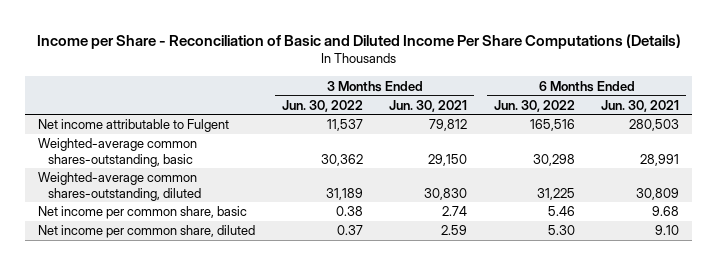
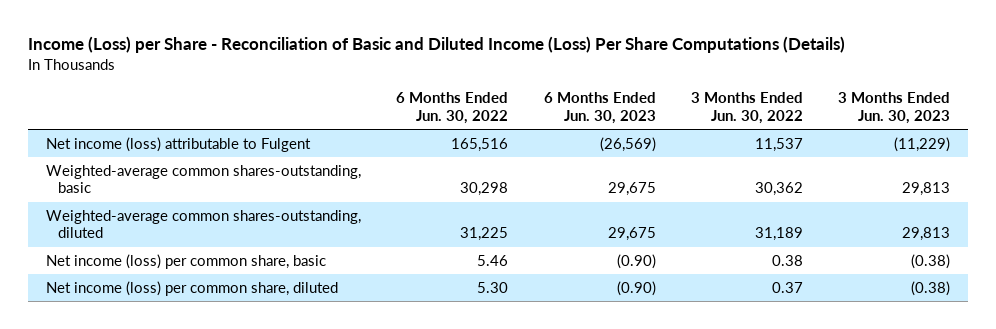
[36,33,681,49] Income per Share - Reconciliation of Basic and Diluted Income Per Share Computations (Details) -> [28,36,846,54] Income (Loss) per Share - Reconciliation of Basic and Diluted Income (Loss) Per Share Computations (Details)
[389,99,468,112] Jun. 30, 2021 -> none
[601,99,680,112] Jun. 30, 2021 -> none
none -> [543,91,656,124] 6 Months Ended Jun. 30, 2023
none -> [838,91,951,124] 3 Months Ended Jun. 30, 2023
[38,119,230,133] Net income attributable to Fulgent -> [45,136,311,152] Net income (loss) attributable to Fulgent
[38,206,248,220] Net income per common share, basic -> [45,253,326,269] Net income (loss) per common share, basic
[38,225,256,239] Net income per common share, diluted -> [45,280,338,296] Net income (loss) per common share, diluted

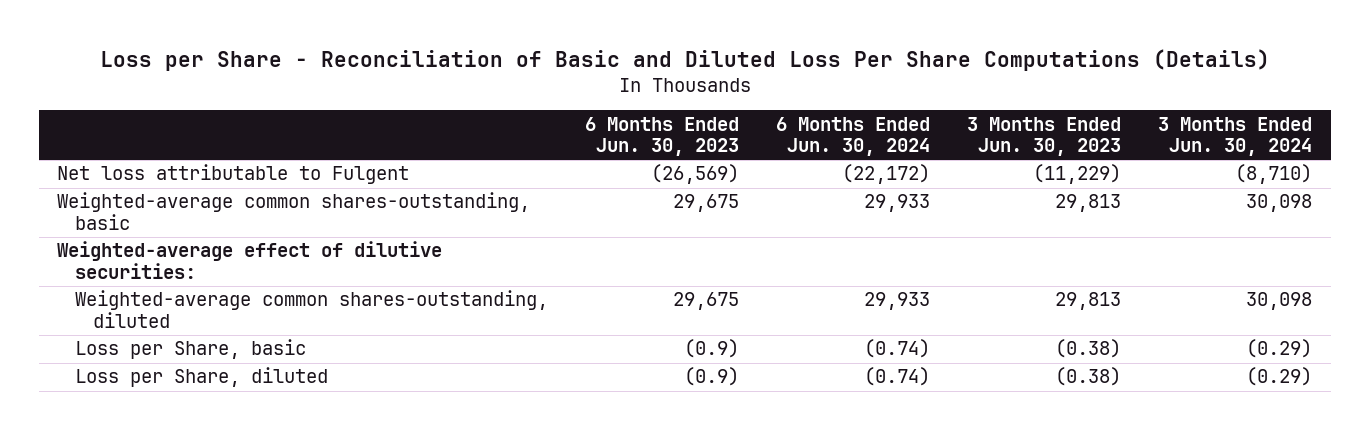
[28,36,846,54] Income (Loss) per Share - Reconciliation of Basic and Diluted Income (Loss) Per Share Computations (Details) -> [99,49,1270,72] Loss per Share - Reconciliation of Basic and Diluted Loss Per Share Computations (Details)
[396,91,509,124] 6 Months Ended Jun. 30, 2022 -> none
[690,91,803,124] 3 Months Ended Jun. 30, 2022 -> none
none -> [776,116,931,157] 6 Months Ended Jun. 30, 2024
none -> [1158,116,1313,157] 3 Months Ended Jun. 30, 2024
[45,136,311,152] Net income (loss) attributable to Fulgent -> [57,164,410,185] Net loss attributable to Fulgent
none -> [57,241,443,279] Weighted-average effect of dilutive securities:
[45,253,326,269] Net income (loss) per common share, basic -> [74,339,306,360] Loss per Share, basic
[616,253,656,269] (0.90) -> [684,339,740,359] (0.9)
[45,280,338,296] Net income (loss) per common share, diluted -> [74,367,328,388] Loss per Share, diluted
[616,280,656,296] (0.90) -> [684,367,740,387] (0.9)

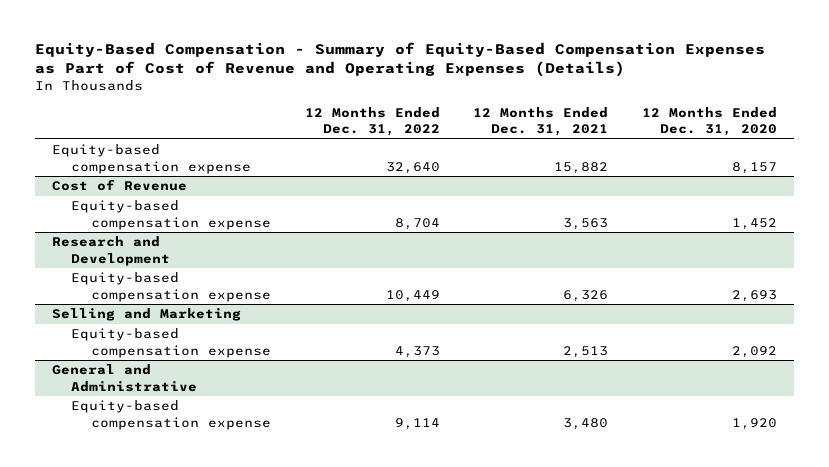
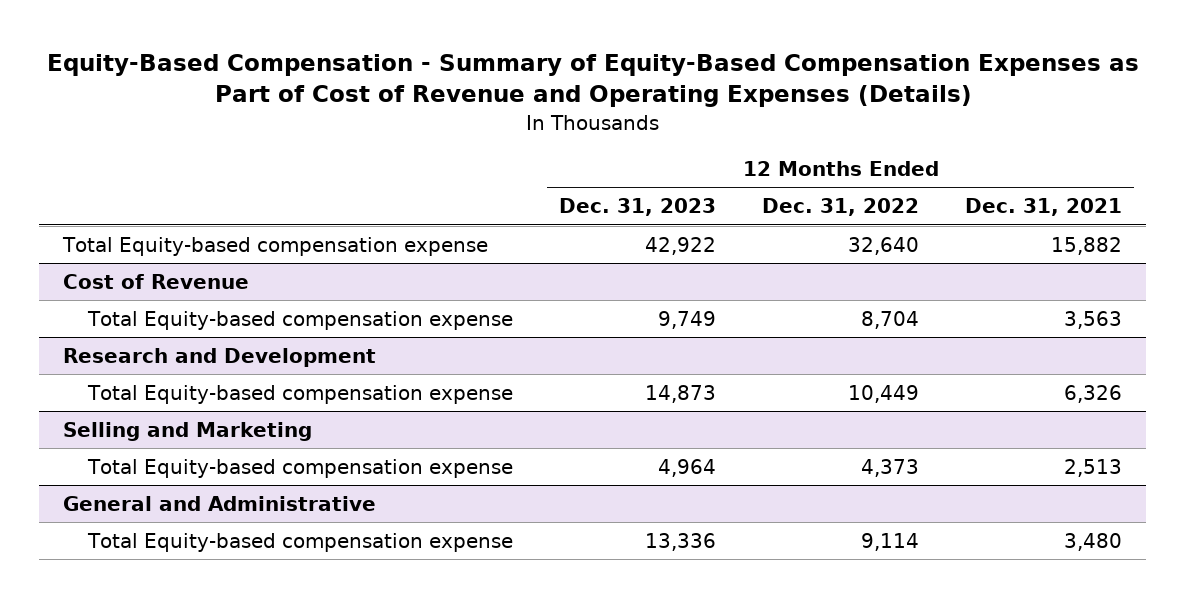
[642,106,778,136] 12 Months Ended Dec. 31, 2020 -> none
none -> [558,198,716,217] Dec. 31, 2023
[51,144,252,174] Equity-based compensation expense -> [61,237,488,257] Total Equity-based compensation expense
[71,200,272,230] Equity-based compensation expense -> [86,311,513,331] Total Equity-based compensation expense
[71,272,272,302] Equity-based compensation expense -> [86,385,513,405] Total Equity-based compensation expense
[71,328,272,358] Equity-based compensation expense -> [86,459,513,479] Total Equity-based compensation expense
[71,400,272,430] Equity-based compensation expense -> [86,533,513,553] Total Equity-based compensation expense

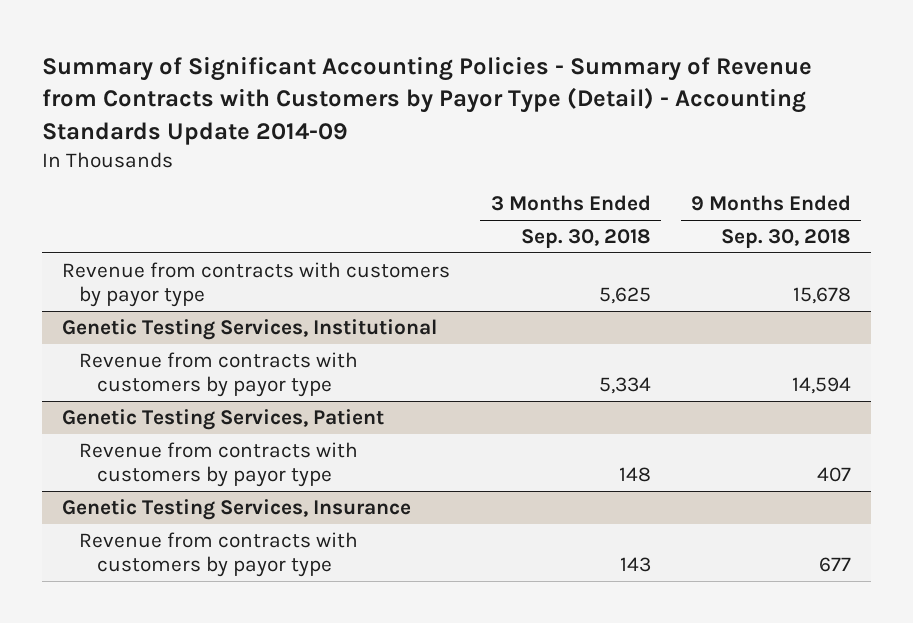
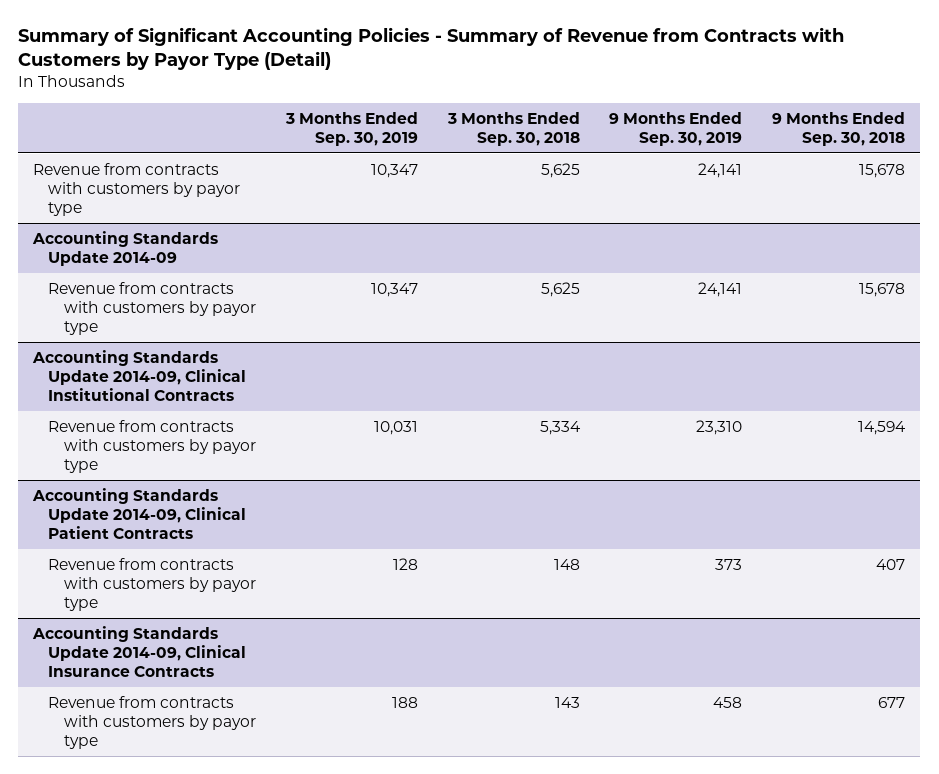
[41,56,812,145] Summary of Significant Accounting Policies - Summary of Revenue from Contracts with Customers by Payor Type (Detail) - Accounting Standards Update 2014-09 -> [18,27,845,71] Summary of Significant Accounting Policies - Summary of Revenue from Contracts with Customers by Payor Type (Detail)
none -> [284,111,418,146] 3 Months Ended Sep. 30, 2019
none -> [609,111,743,146] 9 Months Ended Sep. 30, 2019
[62,318,438,340] Genetic Testing Services, Institutional -> none
none -> [32,230,219,267] Accounting Standards Update 2014-09
none -> [48,281,256,336] Revenue from contracts with customers by payor type
none -> [32,349,247,402] Accounting Standards Update 2014-09, Clinical Institutional Contracts
[62,408,385,430] Genetic Testing Services, Patient -> none
none -> [32,487,247,540] Accounting Standards Update 2014-09, Clinical Patient Contracts
[62,498,412,520] Genetic Testing Services, Insurance -> none
none -> [32,625,247,678] Accounting Standards Update 2014-09, Clinical Insurance Contracts

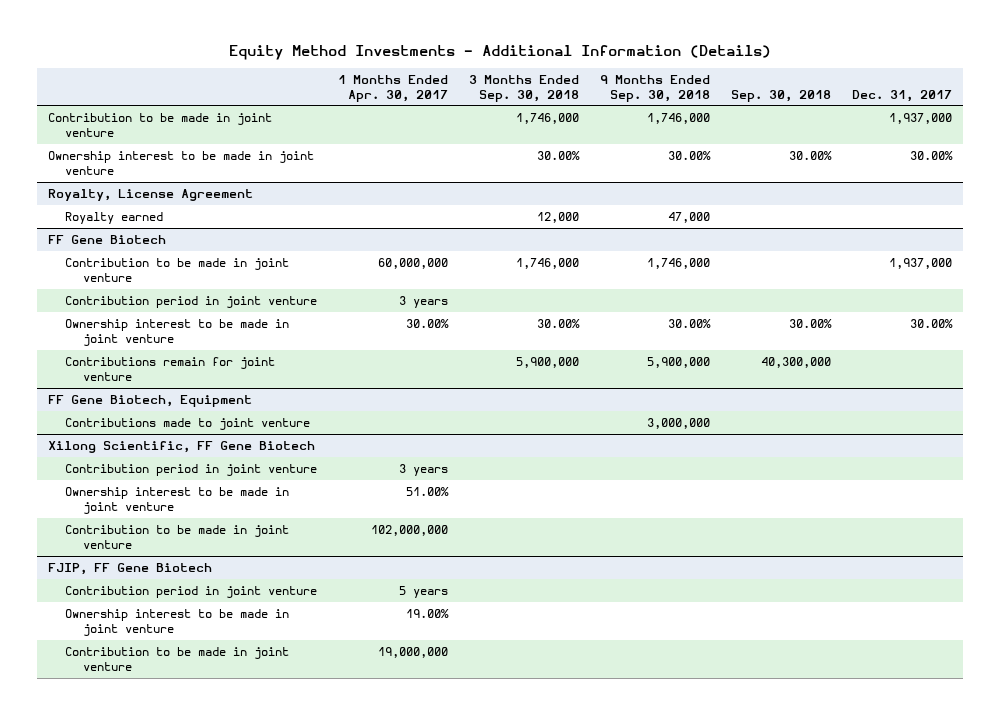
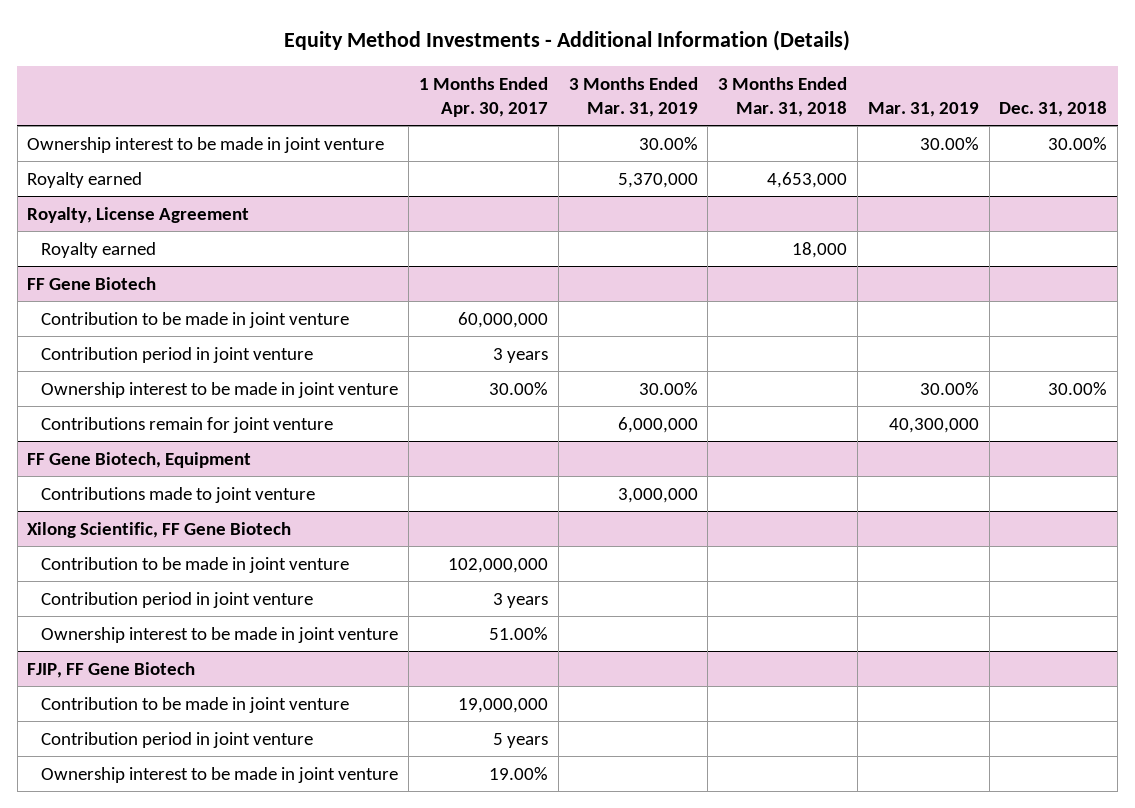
[469,74,580,102] 3 Months Ended Sep. 30, 2018 -> none
[600,74,711,102] 9 Months Ended Sep. 30, 2018 -> none
[731,89,832,102] Sep. 30, 2018 -> none
[852,89,953,102] Dec. 31, 2017 -> none
none -> [568,76,698,118] 3 Months Ended Mar. 31, 2019
none -> [718,76,848,118] 3 Months Ended Mar. 31, 2018
none -> [867,102,979,118] Mar. 31, 2019
none -> [999,101,1108,118] Dec. 31, 2018
[47,113,272,137] Contribution to be made in joint venture -> none
none -> [27,171,143,188] Royalty earned
[65,525,290,549] Contribution to be made in joint venture -> [41,556,350,573] Contribution to be made in joint venture
[65,647,290,671] Contribution to be made in joint venture -> [41,696,350,713] Contribution to be made in joint venture

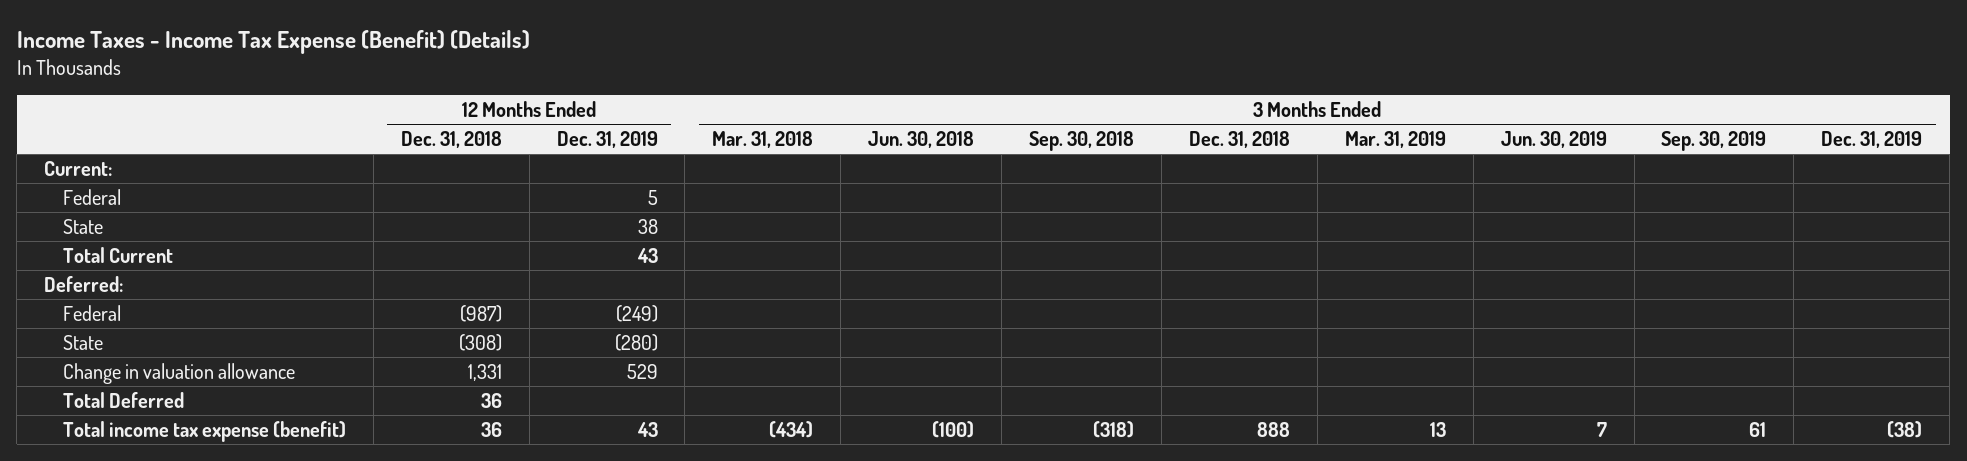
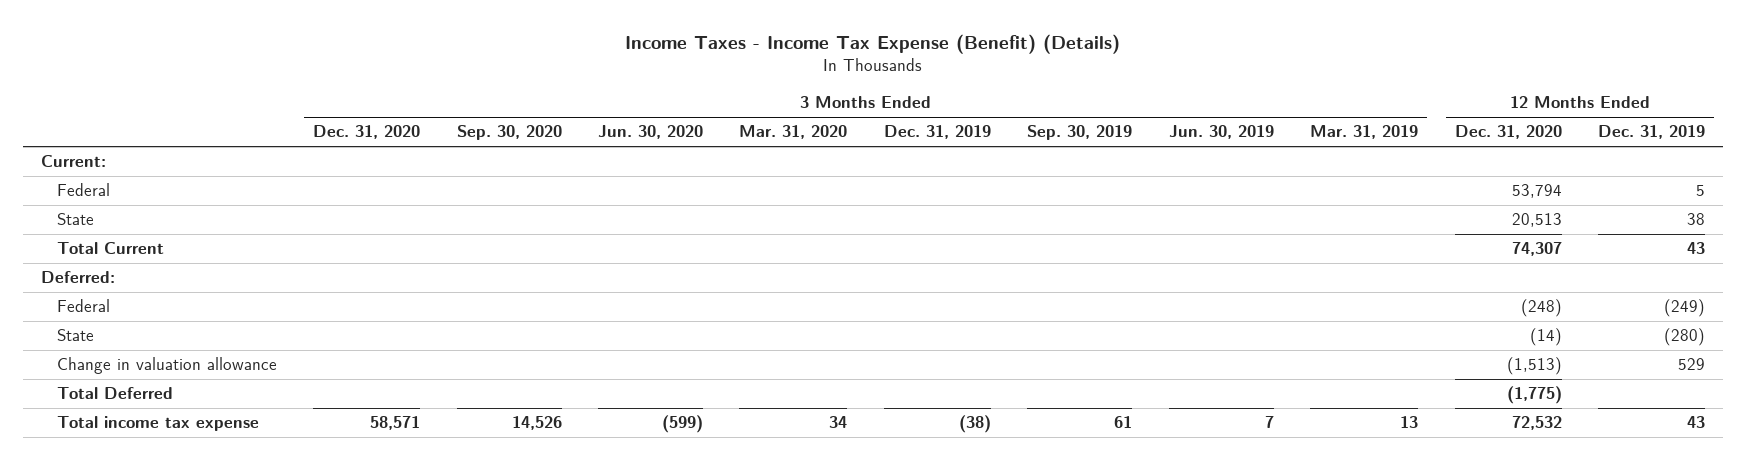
[400,131,502,149] Dec. 31, 2018 -> none
[712,131,814,149] Mar. 31, 2018 -> none
[868,131,975,149] Jun. 30, 2018 -> none
[1029,131,1135,152] Sep. 30, 2018 -> none
[1188,131,1290,149] Dec. 31, 2018 -> none
none -> [313,125,421,140] Dec. 31, 2020
none -> [456,125,562,141] Sep. 30, 2020
none -> [598,125,704,140] Jun. 30, 2020
none -> [739,125,848,140] Mar. 31, 2020
none -> [1454,125,1562,140] Dec. 31, 2020
[62,420,346,442] Total income tax expense (benefit) -> [56,416,259,432] Total income tax expense

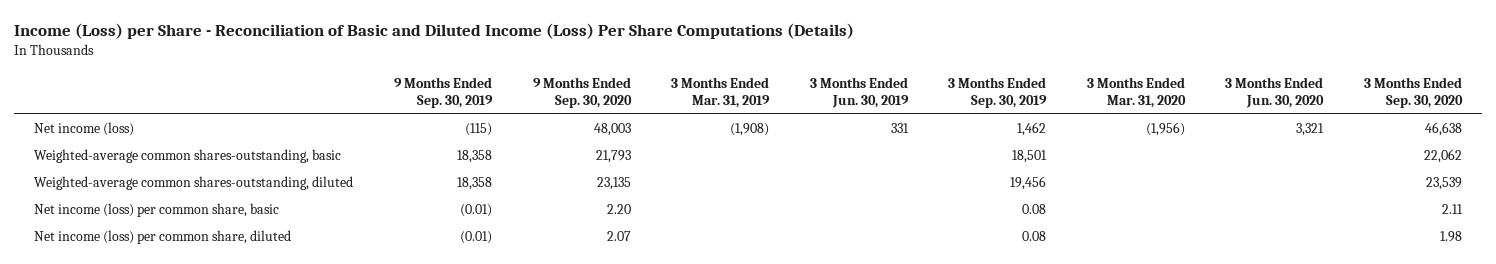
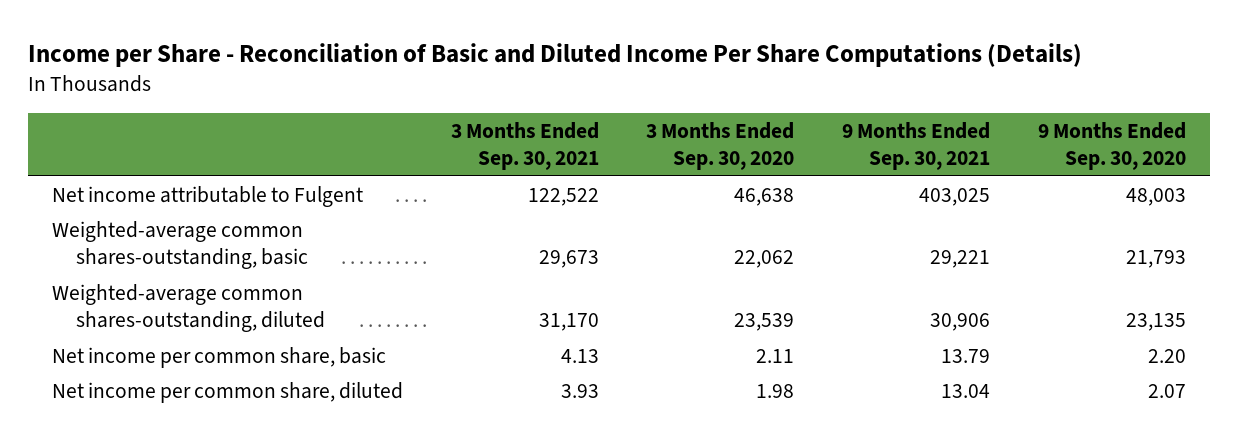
[14,23,855,40] Income (Loss) per Share - Reconciliation of Basic and Diluted Income (Loss) Per Share Computations (Details) -> [28,42,1083,67] Income per Share - Reconciliation of Basic and Diluted Income Per Share Computations (Details)
[394,76,494,109] 9 Months Ended Sep. 30, 2019 -> none
[671,76,771,109] 3 Months Ended Mar. 31, 2019 -> none
[809,76,909,109] 3 Months Ended Jun. 30, 2019 -> none
[948,76,1048,109] 3 Months Ended Sep. 30, 2019 -> none
[1086,76,1186,109] 3 Months Ended Mar. 31, 2020 -> none
[1225,76,1325,109] 3 Months Ended Jun. 30, 2020 -> none
none -> [450,121,599,171] 3 Months Ended Sep. 30, 2021
none -> [842,121,991,171] 9 Months Ended Sep. 30, 2021
[34,122,135,137] Net income (loss) -> [52,185,364,207] Net income attributable to Fulgent
[34,203,280,218] Net income (loss) per common share, basic -> [52,346,387,368] Net income per common share, basic
[34,230,292,245] Net income (loss) per common share, diluted -> [52,381,404,403] Net income per common share, diluted

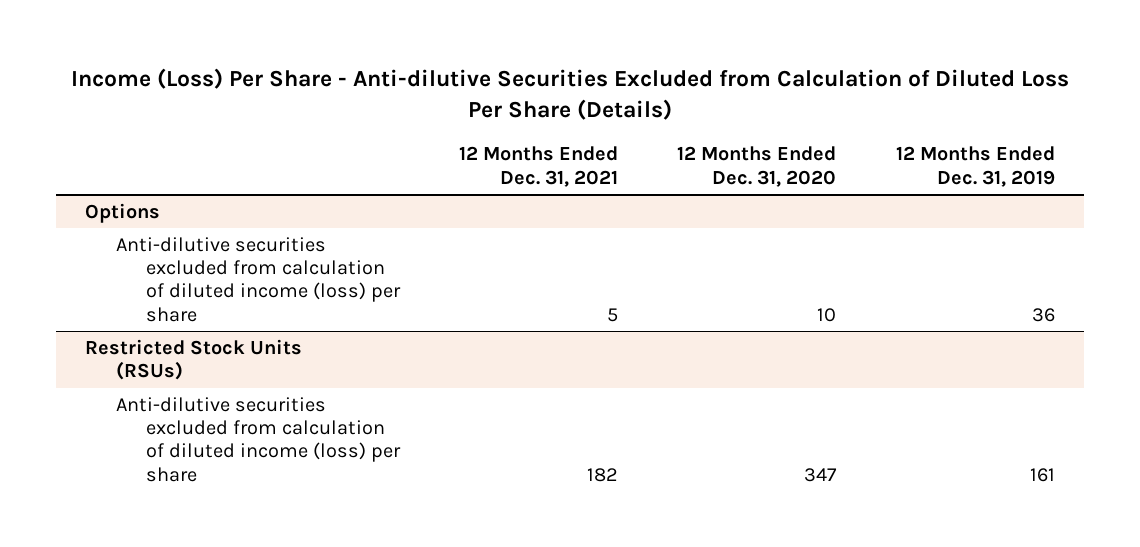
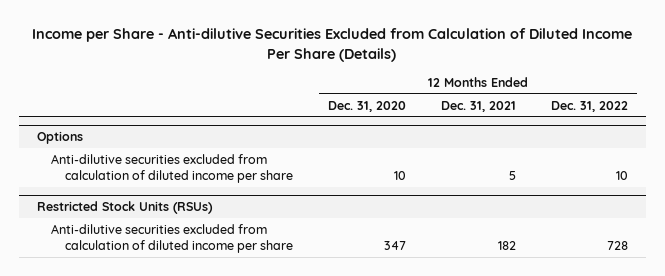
[70,68,1069,121] Income (Loss) Per Share - Anti-dilutive Securities Excluded from Calculation of Diluted Loss Per Share (Details) -> [32,27,633,62] Income per Share - Anti-dilutive Securities Excluded from Calculation of Diluted Income Per Share (Details)
[895,146,1055,187] 12 Months Ended Dec. 31, 2019 -> none
none -> [551,100,629,112] Dec. 31, 2022
[115,237,402,322] Anti-dilutive securities excluded from calculation of diluted income (loss) per share -> [50,153,294,184] Anti-dilutive securities excluded from calculation of diluted income per share
[115,397,402,482] Anti-dilutive securities excluded from calculation of diluted income (loss) per share -> [50,223,294,254] Anti-dilutive securities excluded from calculation of diluted income per share

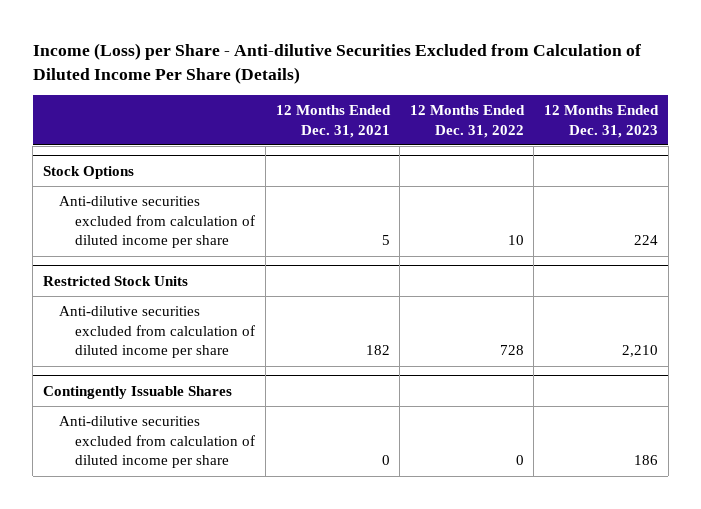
[32,27,633,62] Income per Share - Anti-dilutive Securities Excluded from Calculation of Diluted Income Per Share (Details) -> [32,43,641,84] Income (Loss) per Share - Anti-dilutive Securities Excluded from Calculation of Diluted Income Per Share (Details)
[328,100,407,112] Dec. 31, 2020 -> none
none -> [544,105,660,138] 12 Months Ended Dec. 31, 2023
[36,130,83,144] Options -> [43,165,135,179] Stock Options
[36,200,213,214] Restricted Stock Units (RSUs) -> [43,275,189,286] Restricted Stock Units
none -> [43,385,233,399] Contingently Issuable Shares
none -> [59,416,256,469] Anti-dilutive securities excluded from calculation of diluted income per share

